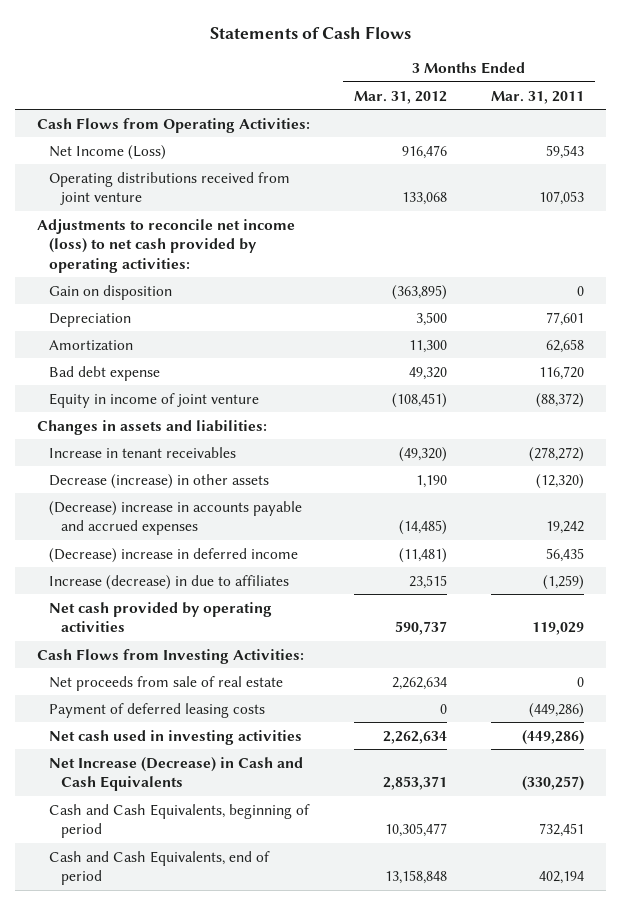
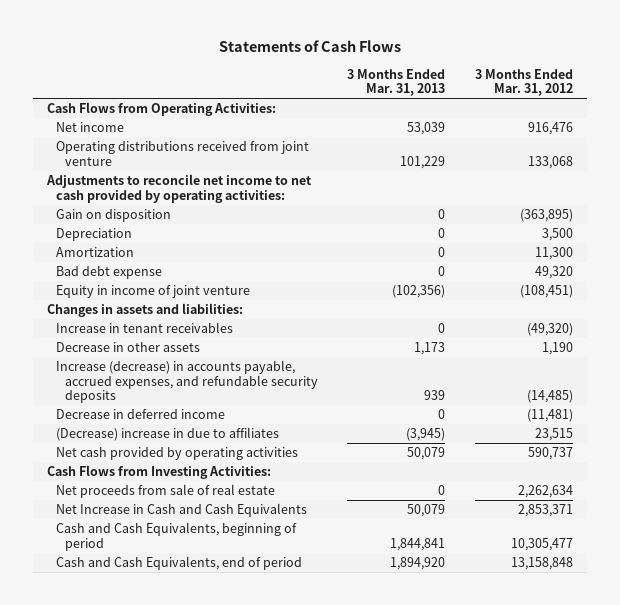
[491,90,585,104] Mar. 31, 2011 -> none
none -> [347,68,446,97] 3 Months Ended Mar. 31, 2013
[48,144,166,160] Net Income (Loss) -> [56,122,125,133] Net income
[37,218,296,273] Adjustments to reconcile net income (loss) to net cash provided by operating activities: -> [46,174,313,203] Adjustments to reconcile net income to net cash provided by operating activities:
[48,473,269,489] Decrease (increase) in other assets -> [56,342,201,353] Decrease in other assets
[48,500,302,536] (Decrease) increase in accounts payable and accrued expenses -> [56,360,319,404] Increase (decrease) in accounts payable, accrued expenses, and refundable security deposits
[48,547,298,563] (Decrease) increase in deferred income -> [56,409,226,420] Decrease in deferred income
[48,574,289,590] Increase (decrease) in due to affiliates -> [56,427,280,442] (Decrease) increase in due to affiliates
[48,702,265,718] Payment of deferred leasing costs -> none
[48,729,302,745] Net cash used in investing activities -> none
[48,756,303,792] Net Increase (Decrease) in Cash and Cash Equivalents -> [56,503,308,518] Net Increase in Cash and Cash Equivalents

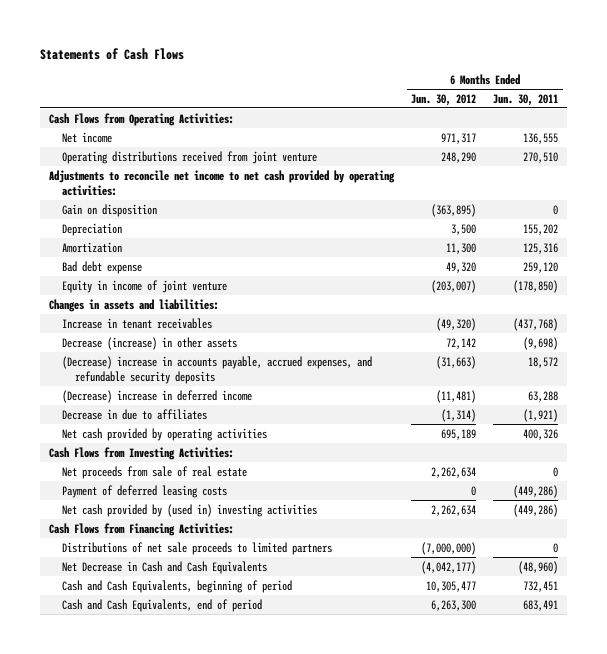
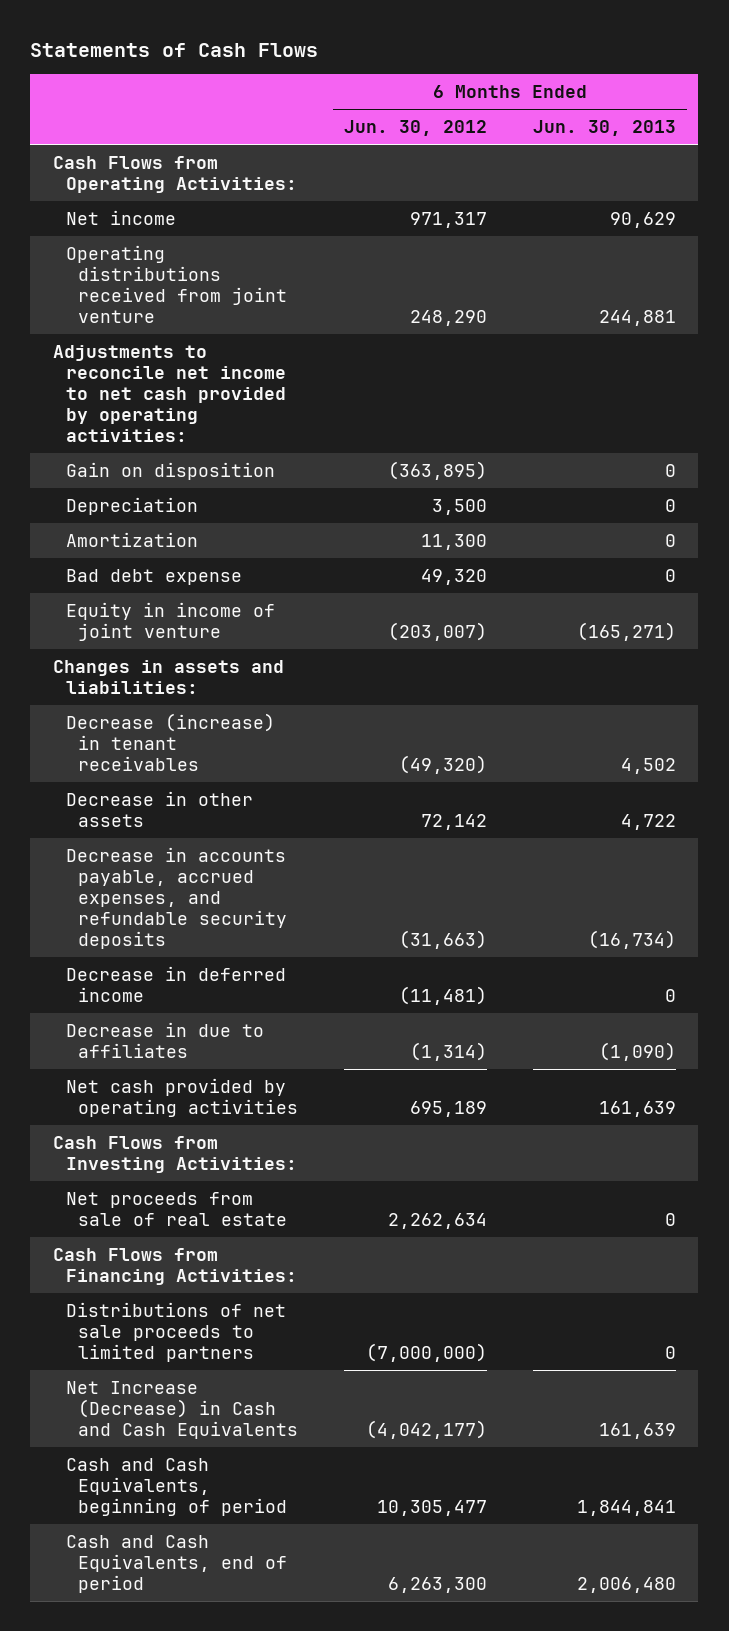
[493,93,559,106] Jun. 30, 2011 -> none
none -> [532,119,676,136] Jun. 30, 2013
[61,317,212,329] Increase in tenant receivables -> [65,712,275,771] Decrease (increase) in tenant receivables
[61,336,237,350] Decrease (increase) in other assets -> [65,790,253,827] Decrease in other assets
[61,355,372,384] (Decrease) increase in accounts payable, accrued expenses, and refundable security deposits -> [65,846,288,949] Decrease in accounts payable, accrued expenses, and refundable security deposits
[61,389,252,403] (Decrease) increase in deferred income -> [65,965,286,1002] Decrease in deferred income
[61,484,227,498] Payment of deferred leasing costs -> none
[61,503,317,517] Net cash provided by (used in) investing activities -> none
[61,560,267,574] Net Decrease in Cash and Cash Equivalents -> [65,1380,299,1439] Net Increase (Decrease) in Cash and Cash Equivalents

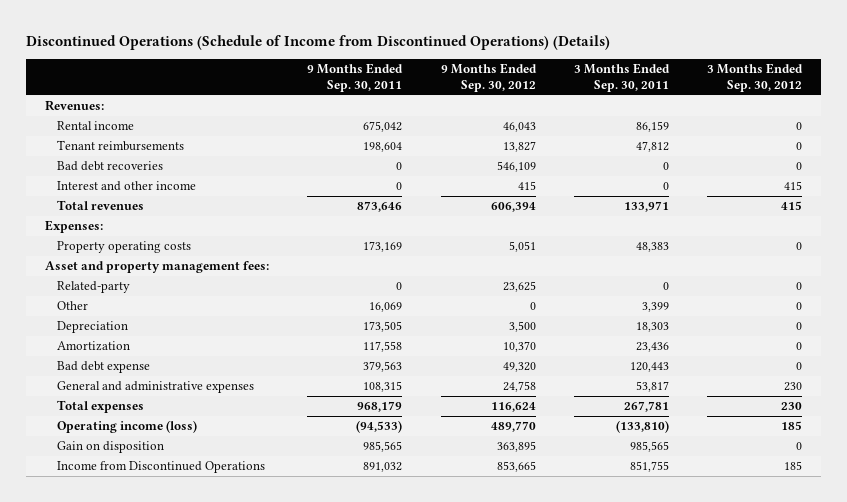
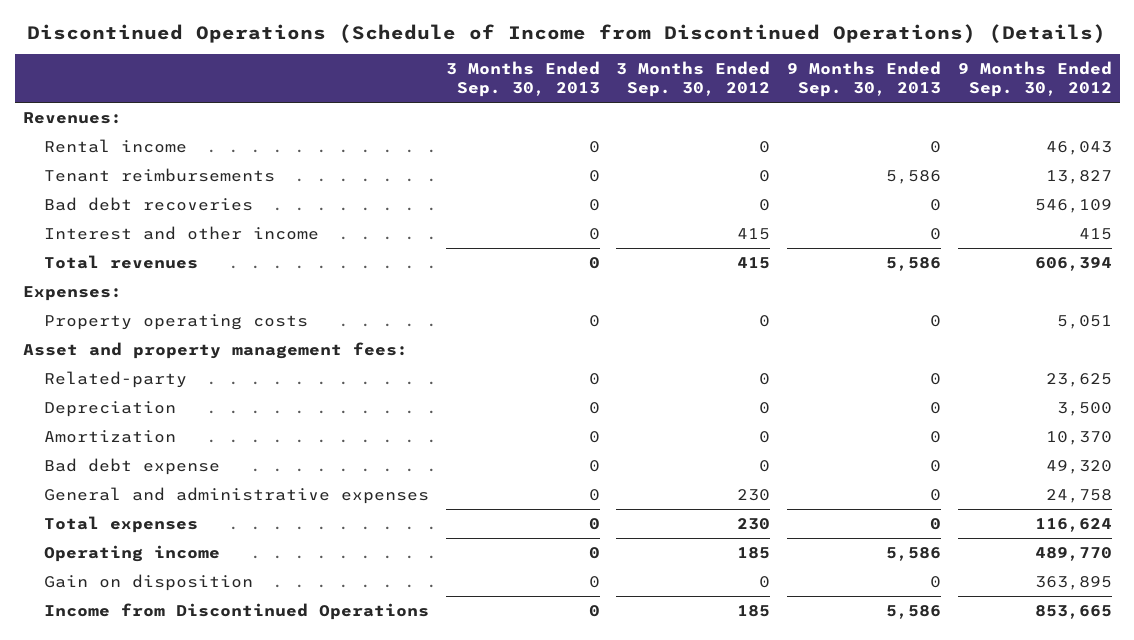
[307,63,404,93] 9 Months Ended Sep. 30, 2011 -> none
[573,63,670,93] 3 Months Ended Sep. 30, 2011 -> none
none -> [445,61,600,98] 3 Months Ended Sep. 30, 2013
none -> [786,61,941,98] 9 Months Ended Sep. 30, 2013
[56,301,88,311] Other -> none
[56,420,197,434] Operating income (loss) -> [44,544,221,562] Operating income

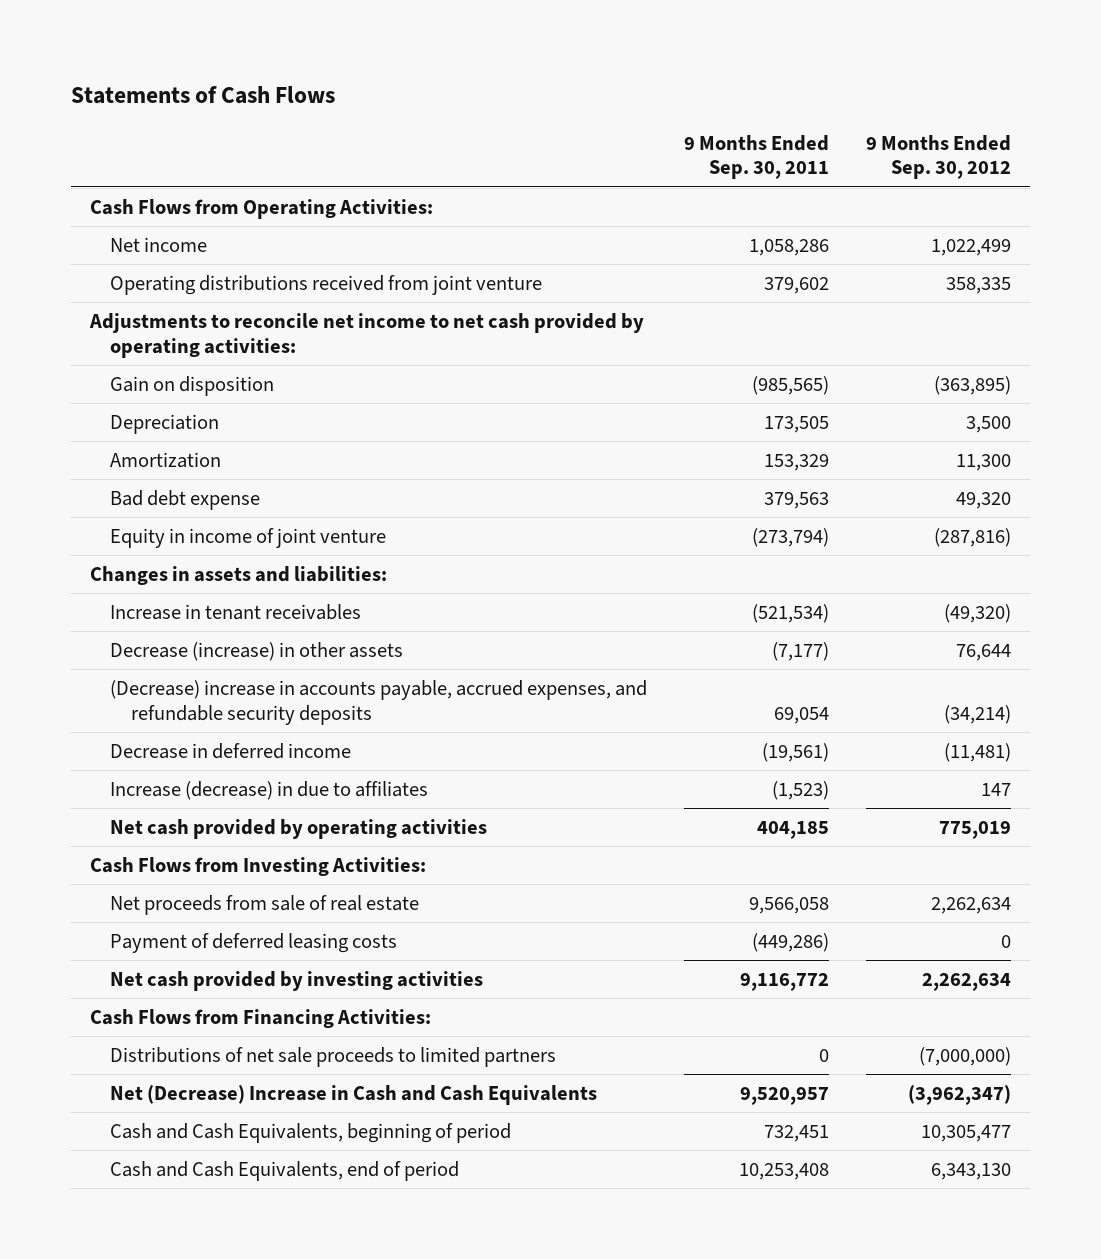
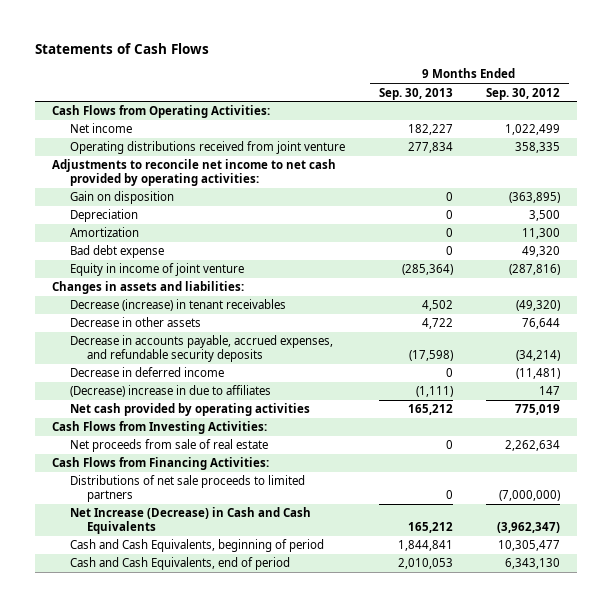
[684,134,830,180] 9 Months Ended Sep. 30, 2011 -> none
none -> [378,87,453,100] Sep. 30, 2013
[110,603,362,620] Increase in tenant receivables -> [69,299,286,312] Decrease (increase) in tenant receivables
[110,641,404,661] Decrease (increase) in other assets -> [69,317,201,328] Decrease in other assets
[110,679,648,725] (Decrease) increase in accounts payable, accrued expenses, and refundable security deposits -> [69,335,333,362] Decrease in accounts payable, accrued expenses, and refundable security deposits
[110,780,429,800] Increase (decrease) in due to affiliates -> [69,385,271,398] (Decrease) increase in due to affiliates
[110,932,398,953] Payment of deferred leasing costs -> none
[110,970,484,991] Net cash provided by investing activities -> none
[110,1084,598,1105] Net (Decrease) Increase in Cash and Cash Equivalents -> [69,507,311,534] Net Increase (Decrease) in Cash and Cash Equivalents

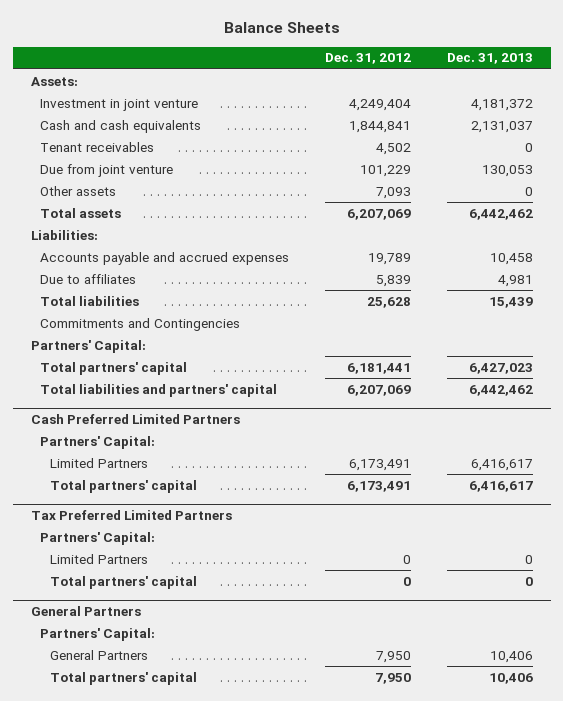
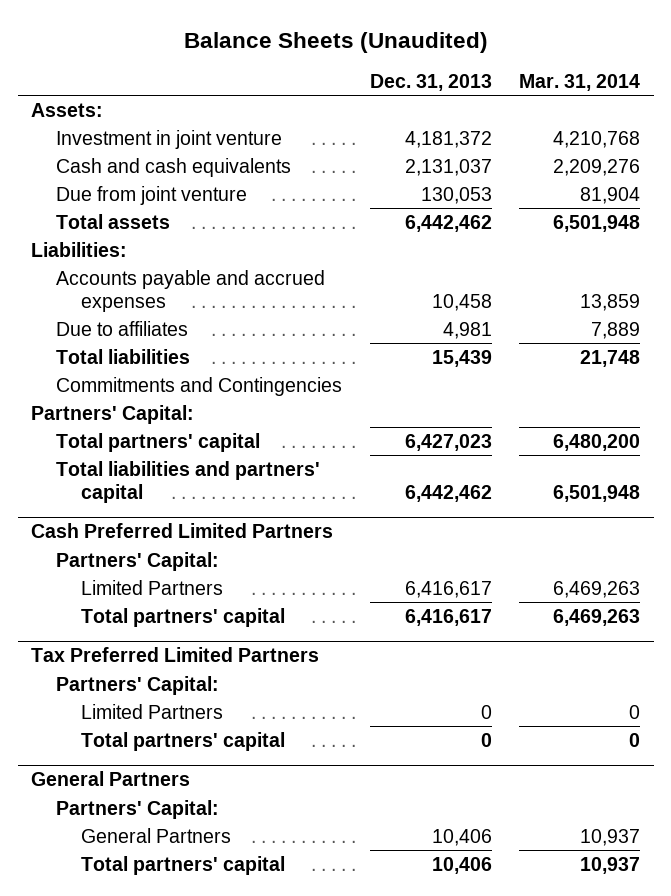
[223,22,340,34] Balance Sheets -> [183,31,488,53] Balance Sheets (Unaudited)
[325,53,412,65] Dec. 31, 2012 -> none
none -> [518,74,640,92] Mar. 31, 2014
[40,141,155,152] Tenant receivables -> none
[40,185,117,196] Other assets -> none

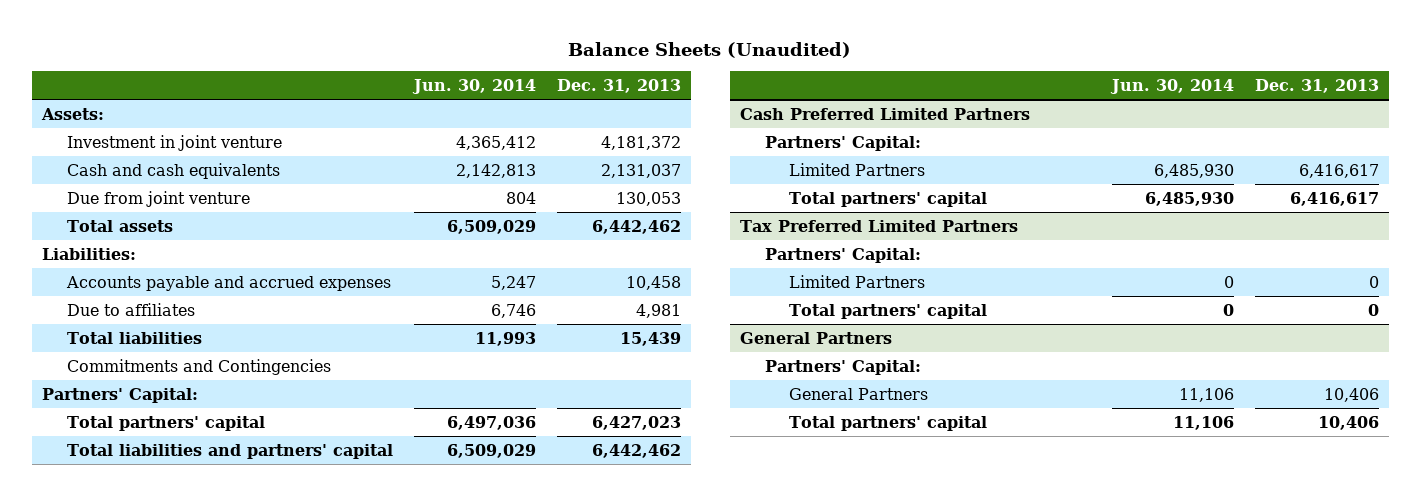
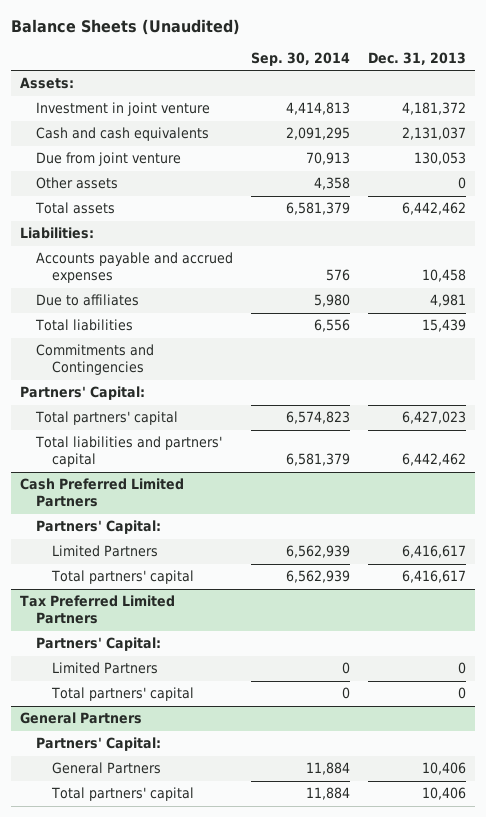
[411,79,536,95] Jun. 30, 2014 -> none
none -> [250,51,350,66] Sep. 30, 2014
none -> [36,177,119,190] Other assets

